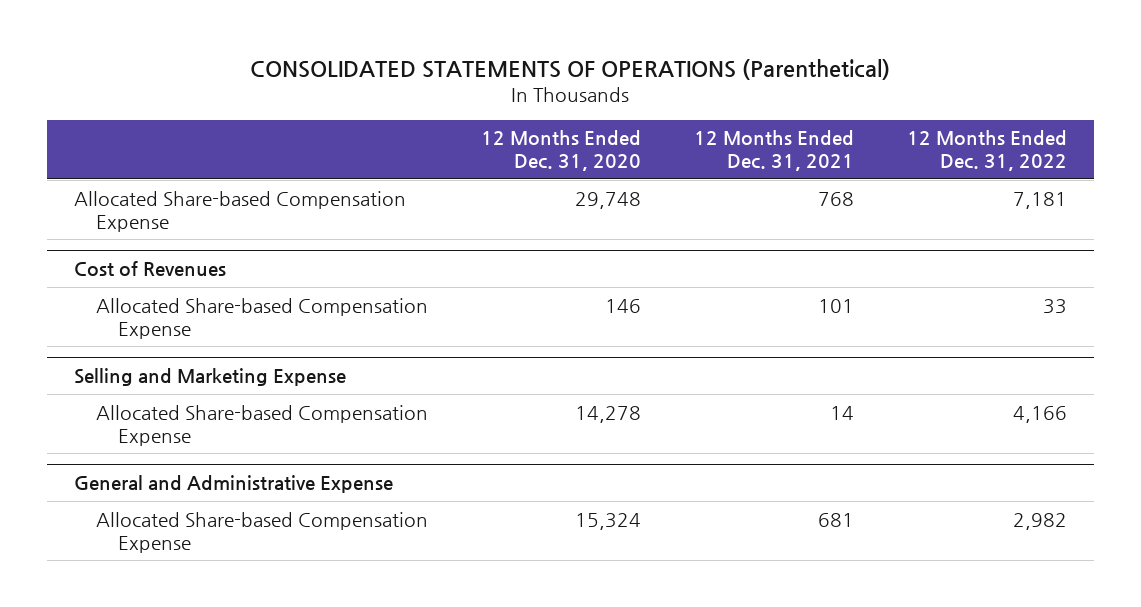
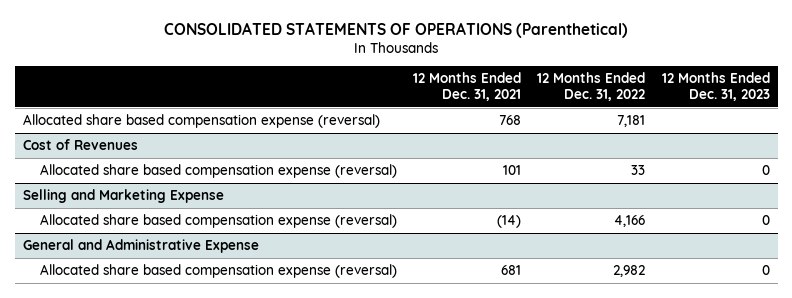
[480,130,641,172] 12 Months Ended Dec. 31, 2020 -> none
none -> [661,72,770,102] 12 Months Ended Dec. 31, 2023
[73,190,406,232] Allocated Share-based Compensation Expense -> [22,113,380,128] Allocated share based compensation expense (reversal)
[95,297,428,339] Allocated Share-based Compensation Expense -> [39,163,397,178] Allocated share based compensation expense (reversal)
[95,404,428,446] Allocated Share-based Compensation Expense -> [39,213,397,228] Allocated share based compensation expense (reversal)
[830,405,855,420] 14 -> [497,214,522,228] (14)
[95,511,428,553] Allocated Share-based Compensation Expense -> [39,263,397,278] Allocated share based compensation expense (reversal)

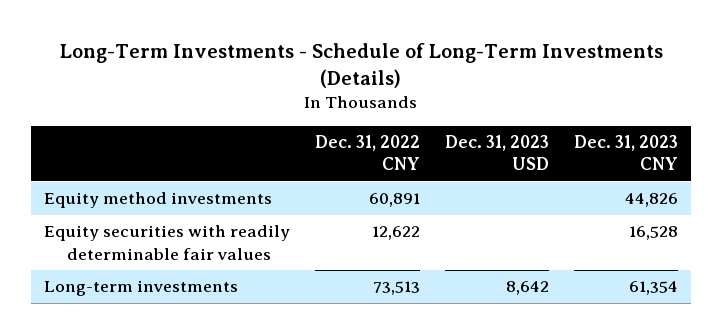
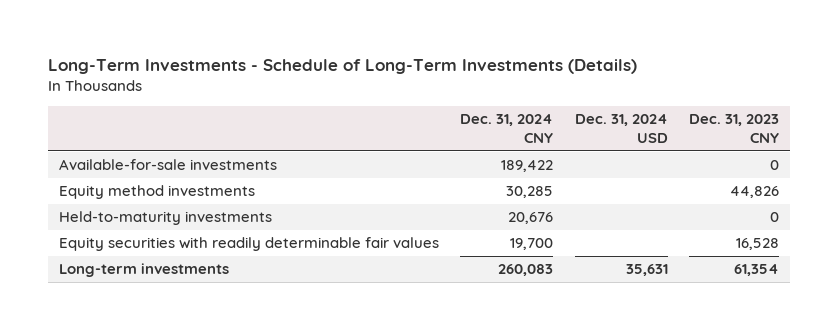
[314,135,420,171] Dec. 31, 2022 CNY -> none
[444,135,549,171] Dec. 31, 2023 USD -> none
none -> [460,114,554,143] Dec. 31, 2024 CNY
none -> [574,114,668,143] Dec. 31, 2024 USD
none -> [58,159,277,171] Available-for-sale investments
none -> [58,211,272,226] Held-to-maturity investments

